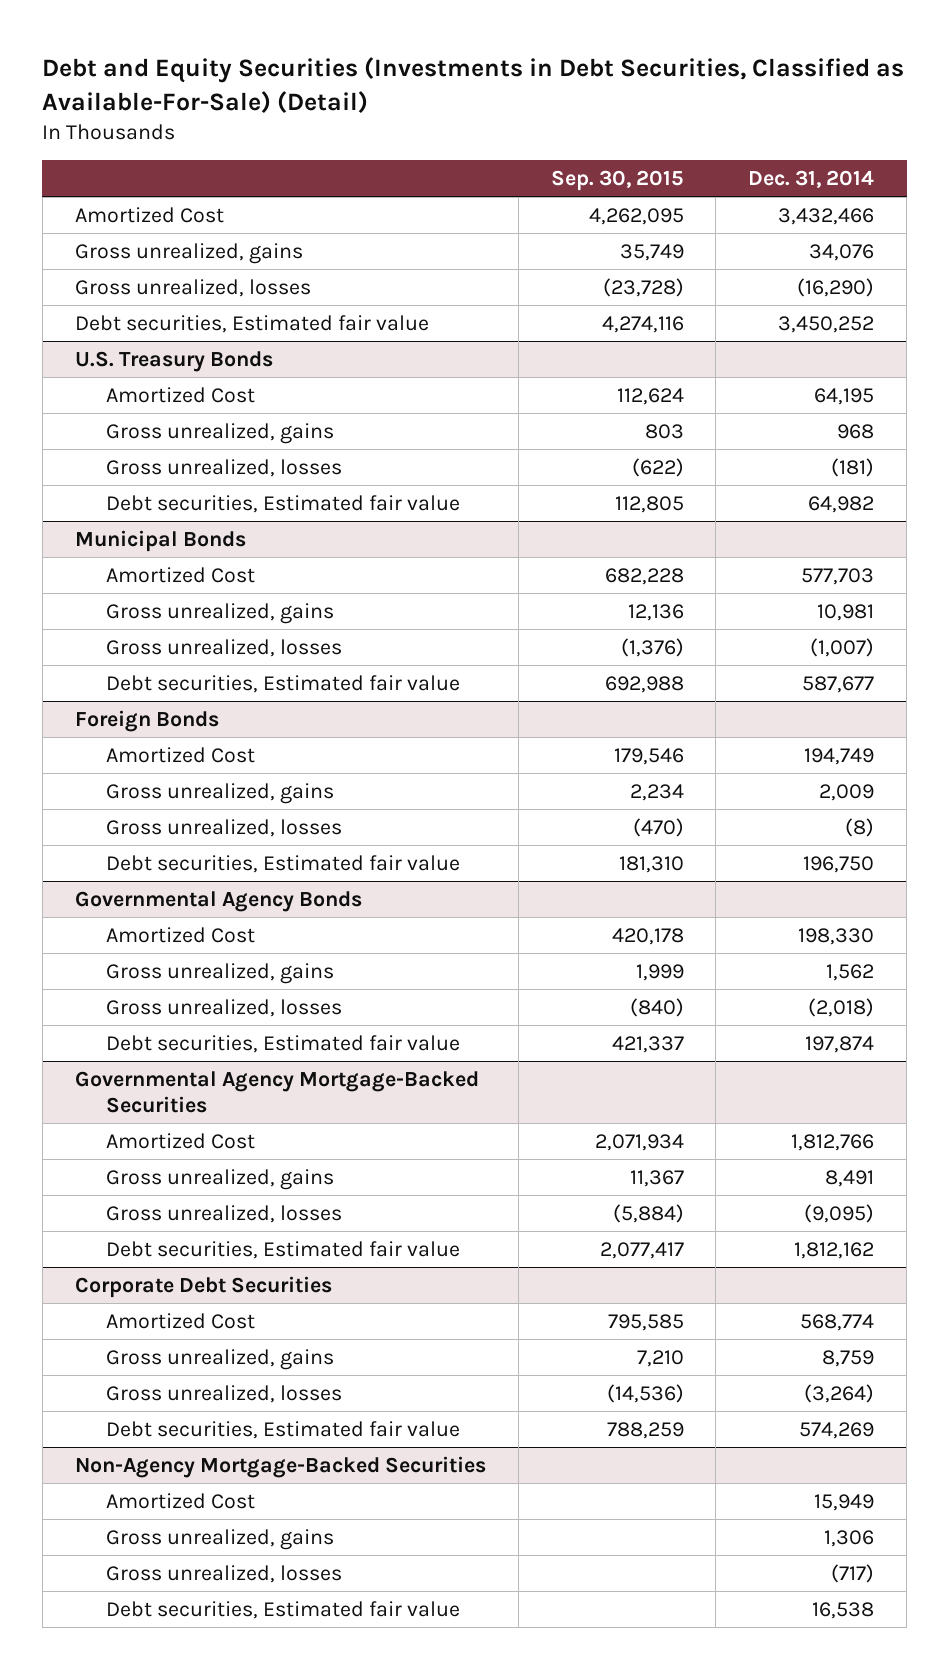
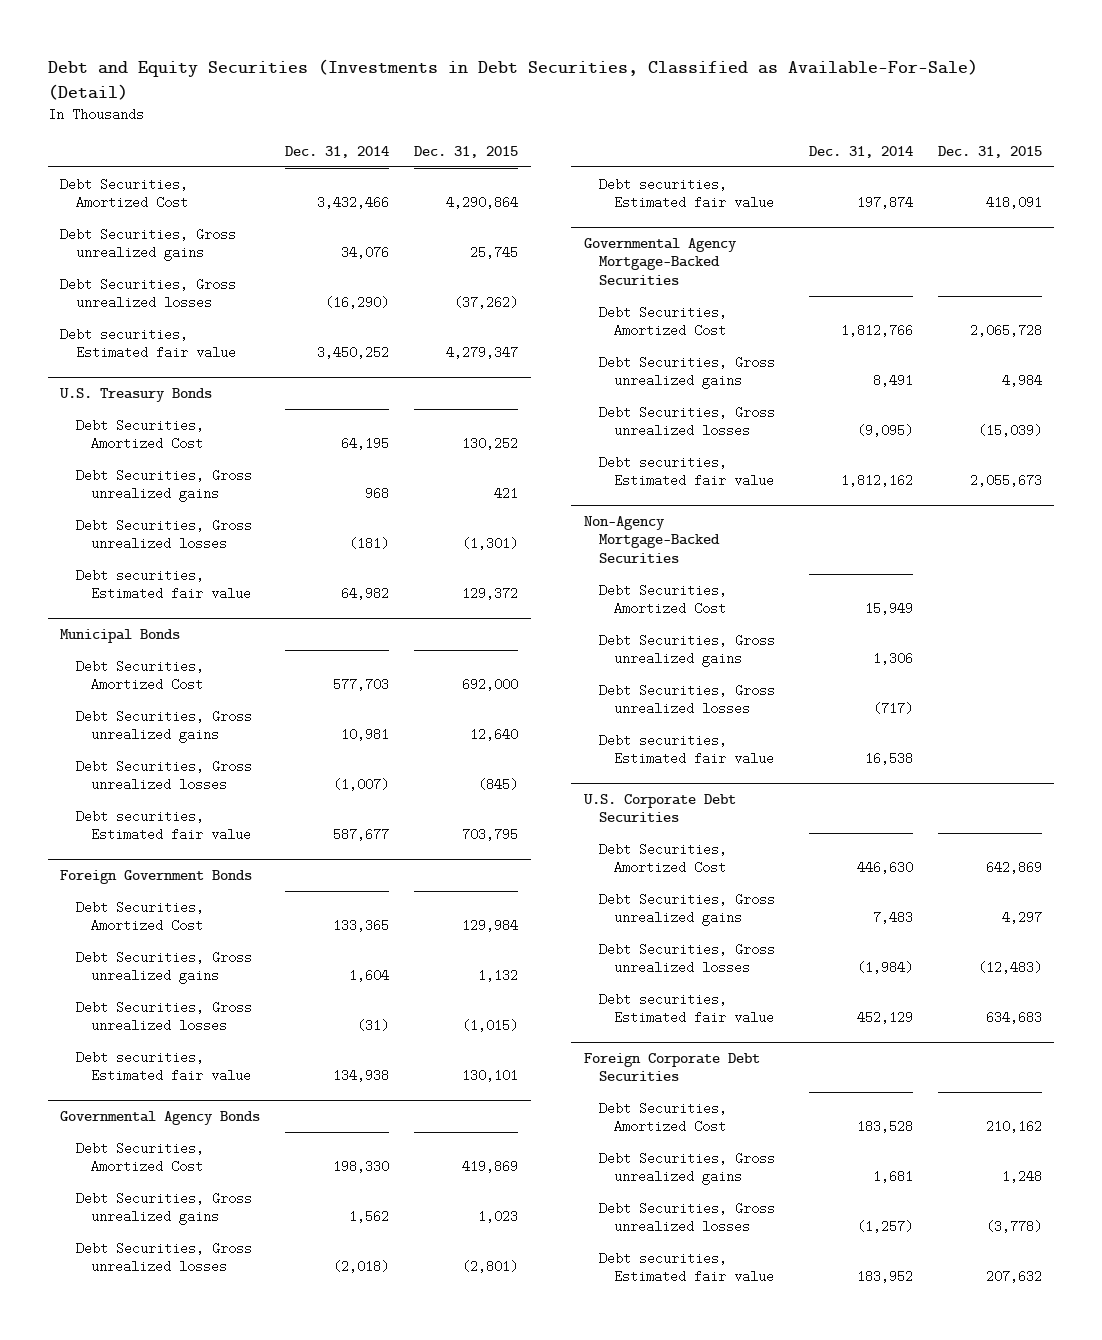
[550,170,684,192] Sep. 30, 2015 -> none
none -> [414,145,519,158] Dec. 31, 2015
[74,206,224,223] Amortized Cost -> [60,177,189,210] Debt Securities, Amortized Cost
[74,242,303,264] Gross unrealized, gains -> [60,227,237,262] Debt Securities, Gross unrealized gains
[74,278,311,297] Gross unrealized, losses -> [60,277,237,310] Debt Securities, Gross unrealized losses
[105,386,255,403] Amortized Cost -> [75,418,204,451] Debt Securities, Amortized Cost
[105,422,334,444] Gross unrealized, gains -> [75,468,252,503] Debt Securities, Gross unrealized gains
[105,458,342,477] Gross unrealized, losses -> [75,518,252,551] Debt Securities, Gross unrealized losses
[105,566,255,583] Amortized Cost -> [75,659,204,692] Debt Securities, Amortized Cost
[105,602,334,624] Gross unrealized, gains -> [75,709,252,744] Debt Securities, Gross unrealized gains
[105,638,342,657] Gross unrealized, losses -> [75,759,252,792] Debt Securities, Gross unrealized losses
[74,709,219,732] Foreign Bonds -> [60,869,253,884] Foreign Government Bonds
[105,746,255,763] Amortized Cost -> [75,900,204,933] Debt Securities, Amortized Cost
[804,747,875,765] 194,749 -> [333,919,390,933] 133,365
[105,782,334,804] Gross unrealized, gains -> [75,950,252,985] Debt Securities, Gross unrealized gains
[819,783,875,801] 2,009 -> [349,969,390,983] 1,604
[105,818,342,837] Gross unrealized, losses -> [75,1000,252,1033] Debt Securities, Gross unrealized losses
[845,817,875,837] (8) -> [357,1019,390,1033] (31)
[803,855,875,873] 196,750 -> [333,1069,390,1083] 134,938
[105,926,255,943] Amortized Cost -> [75,1141,204,1174] Debt Securities, Amortized Cost
[105,962,334,984] Gross unrealized, gains -> [75,1191,252,1226] Debt Securities, Gross unrealized gains
[105,998,342,1017] Gross unrealized, losses -> [75,1241,252,1274] Debt Securities, Gross unrealized losses
[105,1132,255,1149] Amortized Cost -> [599,305,728,338] Debt Securities, Amortized Cost
[105,1168,334,1190] Gross unrealized, gains -> [599,355,776,390] Debt Securities, Gross unrealized gains
[105,1204,342,1223] Gross unrealized, losses -> [599,405,776,438] Debt Securities, Gross unrealized losses
[74,1275,332,1298] Corporate Debt Securities -> none
[105,1312,255,1329] Amortized Cost -> none
[105,1348,334,1370] Gross unrealized, gains -> none
[105,1384,342,1403] Gross unrealized, losses -> none
[105,1420,460,1439] Debt securities, Estimated fair value -> none
[105,1492,255,1509] Amortized Cost -> [599,583,728,616] Debt Securities, Amortized Cost
[105,1528,334,1550] Gross unrealized, gains -> [599,633,776,668] Debt Securities, Gross unrealized gains
[105,1564,342,1583] Gross unrealized, losses -> [599,683,776,716] Debt Securities, Gross unrealized losses
none -> [582,793,736,823] U.S. Corporate Debt Securities
none -> [599,842,728,875] Debt Securities, Amortized Cost
none -> [599,892,776,927] Debt Securities, Gross unrealized gains
none -> [599,942,776,975] Debt Securities, Gross unrealized losses
none -> [599,992,775,1025] Debt securities, Estimated fair value
none -> [583,1052,760,1082] Foreign Corporate Debt Securities
none -> [599,1101,728,1134] Debt Securities, Amortized Cost
none -> [599,1151,776,1186] Debt Securities, Gross unrealized gains
none -> [599,1201,776,1234] Debt Securities, Gross unrealized losses
none -> [599,1251,775,1284] Debt securities, Estimated fair value

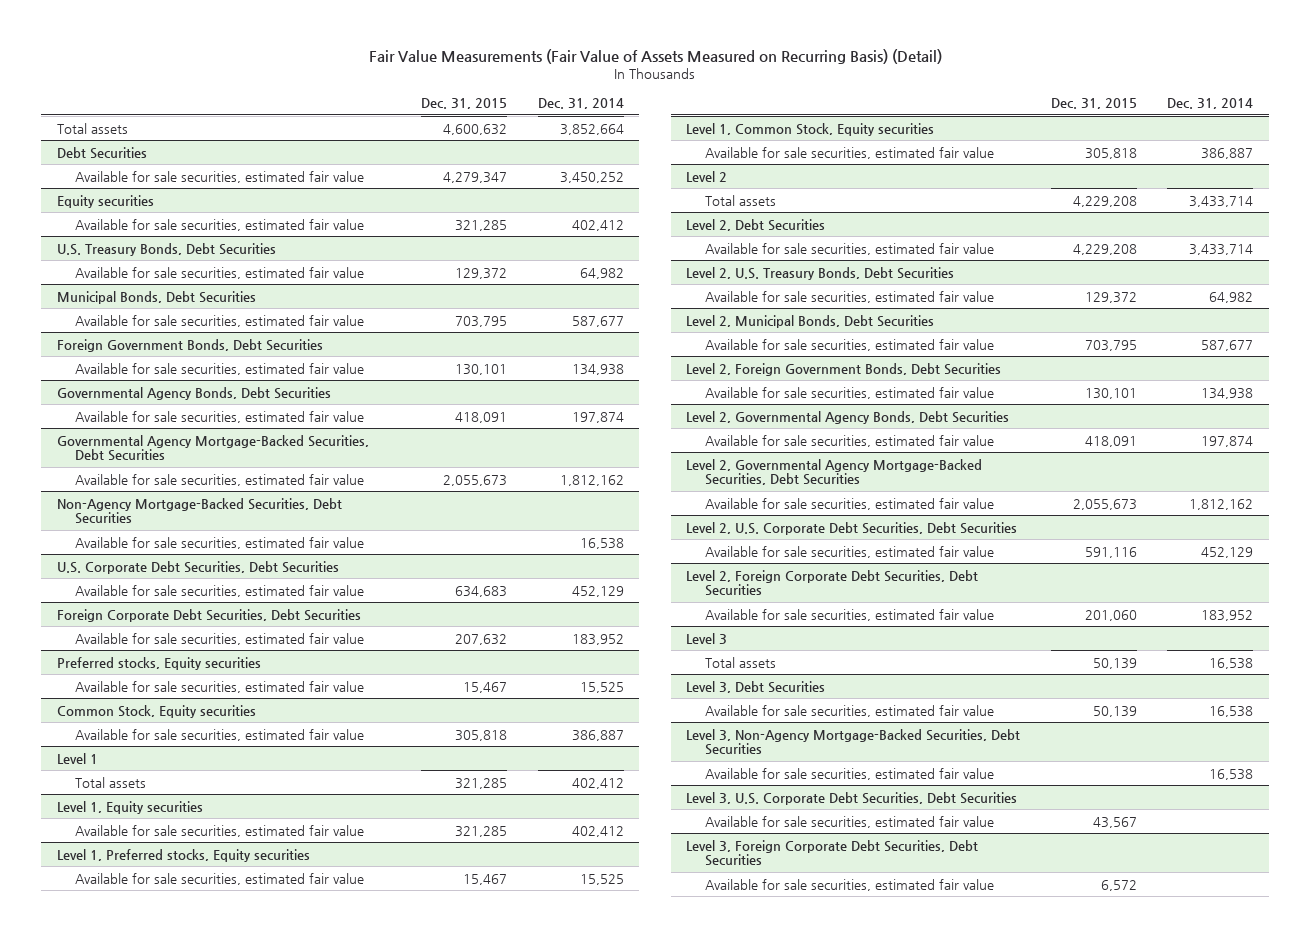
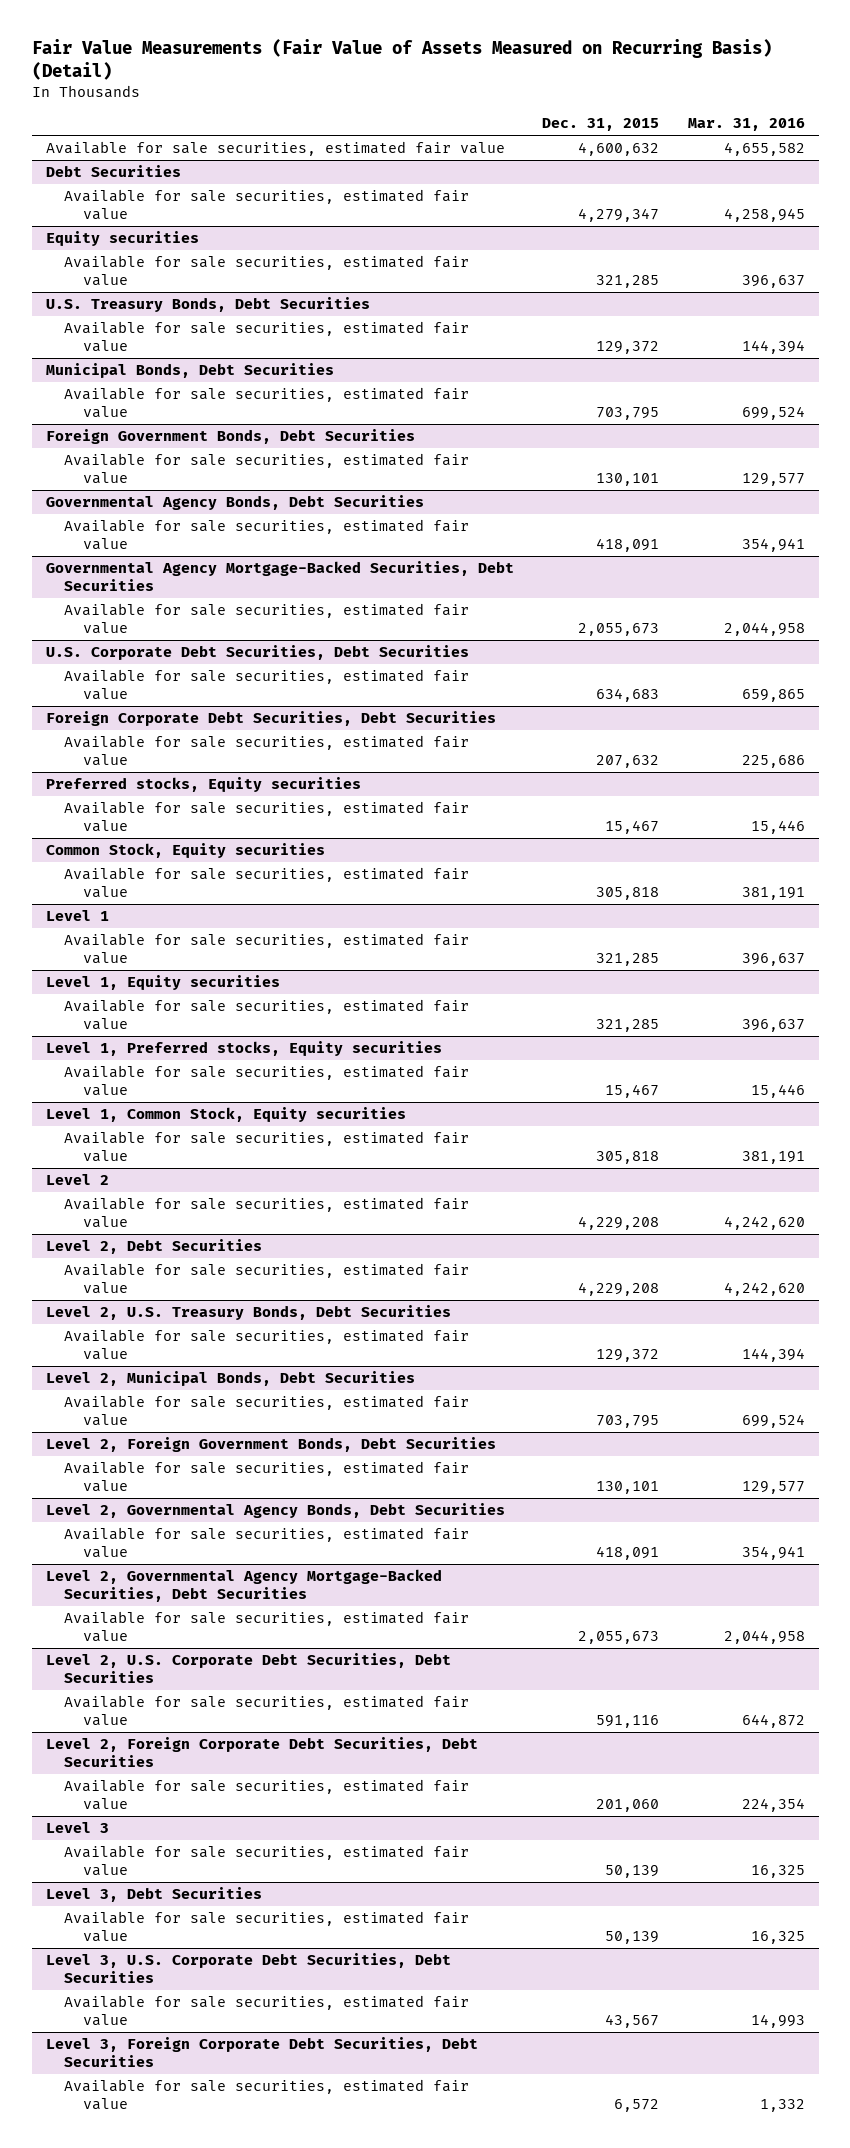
[537,98,624,110] Dec. 31, 2014 -> none
none -> [687,118,805,132] Mar. 31, 2016
[56,122,128,134] Total assets -> [45,141,505,157] Available for sale securities, estimated fair value
[56,497,342,525] Non-Agency Mortgage-Backed Securities, Debt Securities -> none
[75,536,365,549] Available for sale securities, estimated fair value -> none
[75,776,147,788] Total assets -> [64,933,470,964] Available for sale securities, estimated fair value
[704,194,776,206] Total assets -> [64,1197,470,1228] Available for sale securities, estimated fair value
[704,656,776,668] Total assets -> [64,1845,470,1876] Available for sale securities, estimated fair value
[686,728,1021,756] Level 3, Non-Agency Mortgage-Backed Securities, Debt Securities -> none
[704,767,994,780] Available for sale securities, estimated fair value -> none

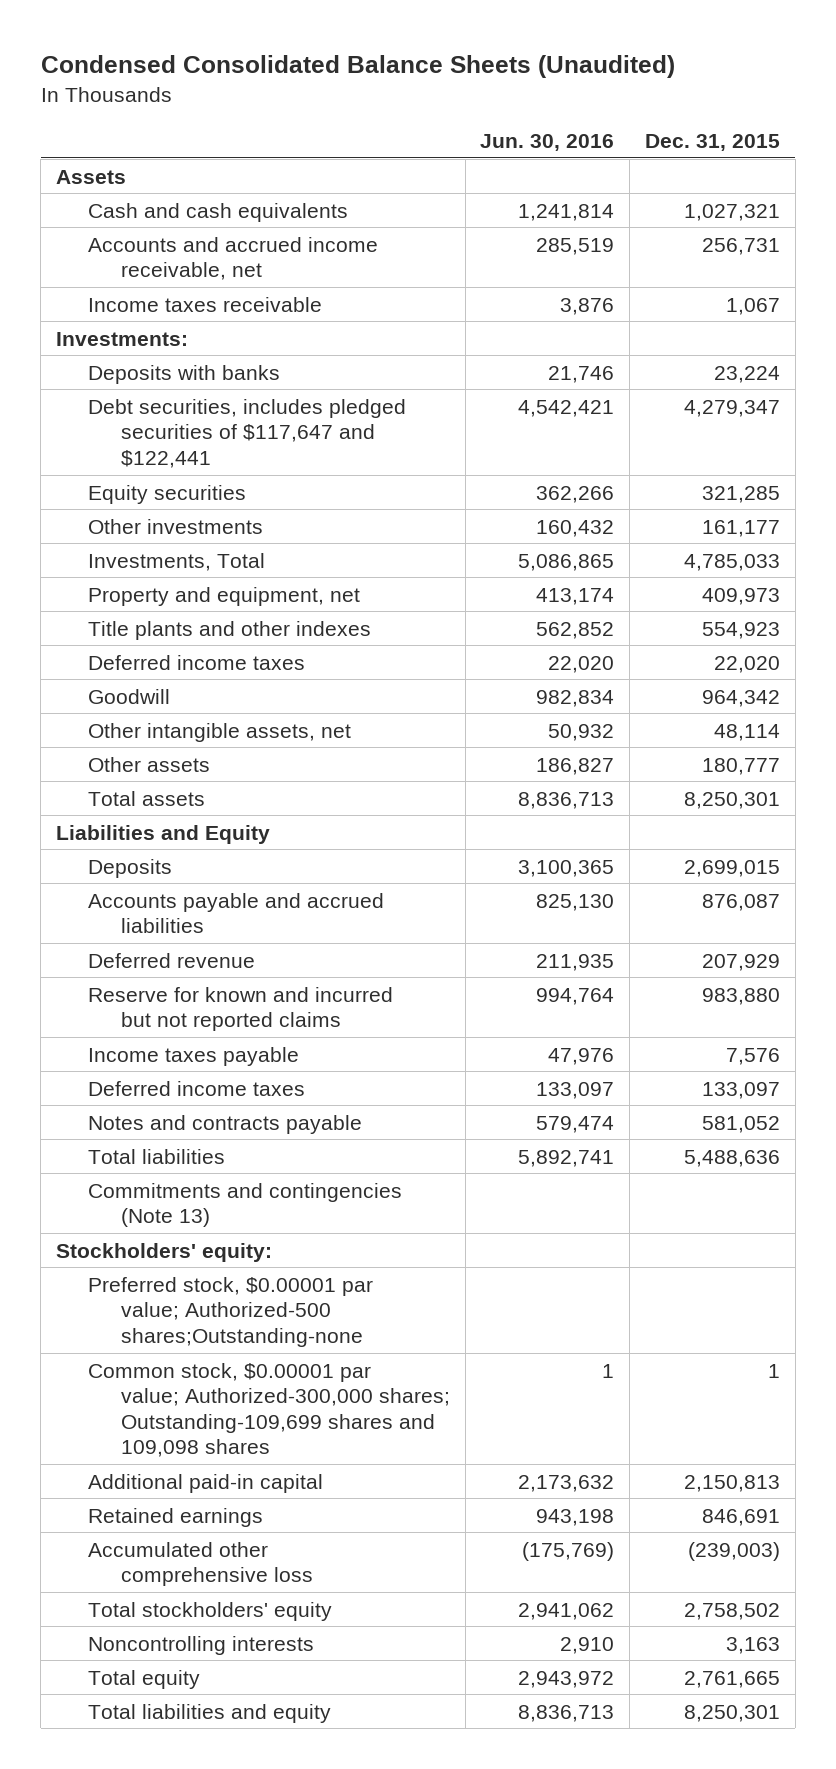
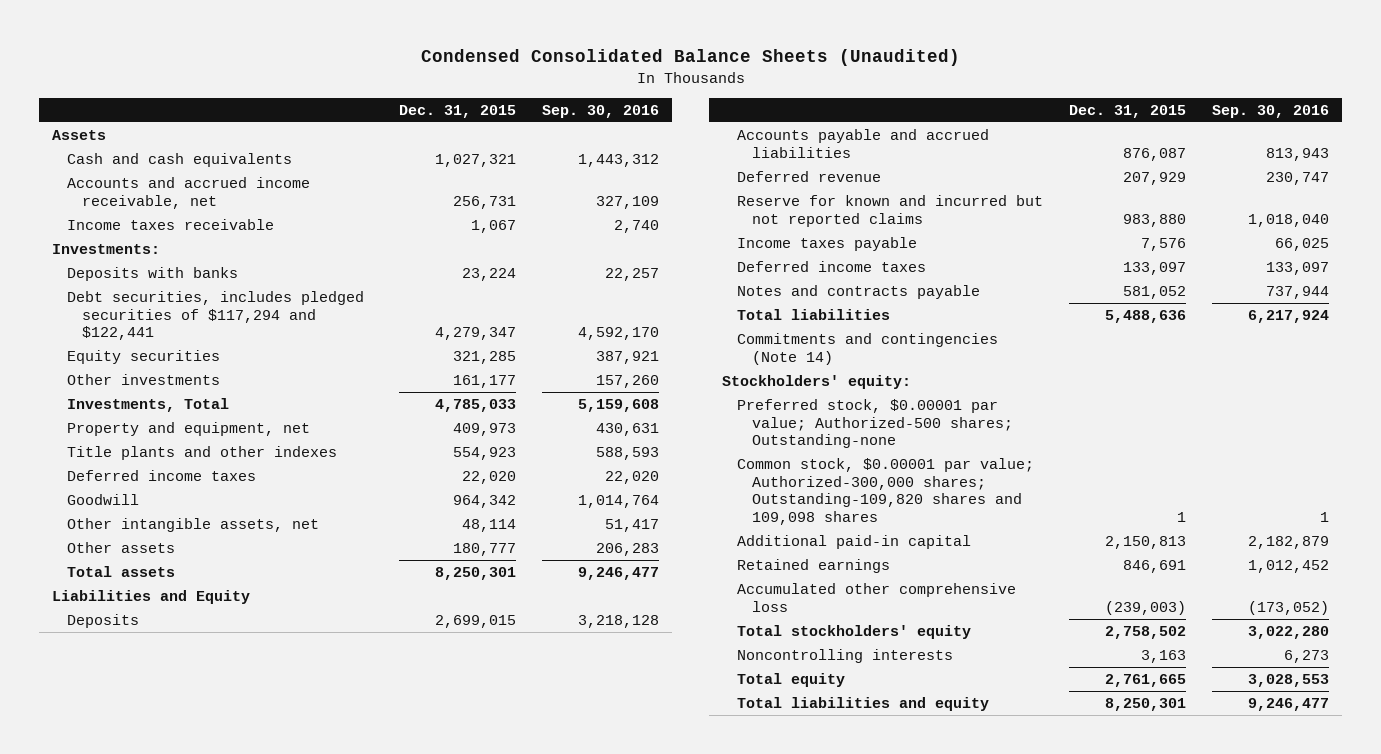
[480,133,615,151] Jun. 30, 2016 -> none
none -> [541,104,659,118] Sep. 30, 2016
[88,398,407,468] Debt securities, includes pledged securities of $117,647 and $122,441 -> [66,291,364,341] Debt securities, includes pledged securities of $117,294 and $122,441
[88,1182,403,1228] Commitments and contingencies (Note 13) -> [737,333,999,365] Commitments and contingencies (Note 14)
[88,1276,374,1347] Preferred stock, $0.00001 par value; Authorized-500 shares;Outstanding-none -> [737,399,1014,449] Preferred stock, $0.00001 par value; Authorized-500 shares; Outstanding-none
[88,1362,450,1458] Common stock, $0.00001 par value; Authorized-300,000 shares; Outstanding-109,699 shares and 109,098 shares -> [737,458,1035,525] Common stock, $0.00001 par value; Authorized-300,000 shares; Outstanding-109,820 shares and 109,098 shares

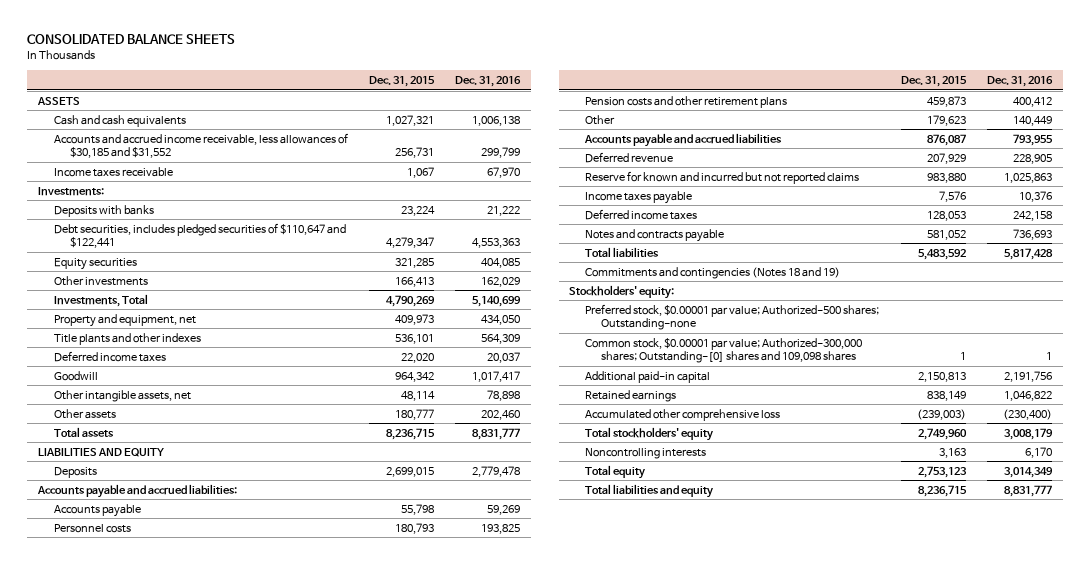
[420,49,960,67] Condensed Consolidated Balance Sheets (Unaudited) -> [26,34,235,45] CONSOLIDATED BALANCE SHEETS
[541,104,659,118] Sep. 30, 2016 -> none
none -> [455,76,522,88] Dec. 31, 2016
[51,130,106,141] Assets -> [36,96,80,105] ASSETS
[66,177,310,209] Accounts and accrued income receivable, net -> [53,132,348,159] Accounts and accrued income receivable, less allowances of $30,185 and $31,552
[66,291,364,341] Debt securities, includes pledged securities of $117,294 and $122,441 -> [53,222,346,249] Debt securities, includes pledged securities of $110,647 and $122,441
[452,375,516,389] 161,177 -> [394,276,434,287] 166,413
[434,399,516,413] 4,785,033 -> [385,294,435,307] 4,790,269
[452,447,516,461] 554,923 -> [394,333,434,344] 536,101
[434,567,516,581] 8,250,301 -> [385,427,435,440] 8,236,715
[51,590,250,605] Liabilities and Equity -> [37,447,164,457] LIABILITIES AND EQUITY
none -> [36,483,237,498] Accounts payable and accrued liabilities:
none -> [53,503,141,517] Accounts payable
none -> [53,523,131,533] Personnel costs
none -> [585,95,788,108] Pension costs and other retirement plans
none -> [585,114,616,125] Other
[1123,262,1187,276] 133,097 -> [926,210,966,221] 128,053
[1105,310,1187,324] 5,488,636 -> [917,248,966,260] 5,483,592
[737,333,999,365] Commitments and contingencies (Note 14) -> [585,266,841,279] Commitments and contingencies (Notes 18 and 19)
[737,458,1035,525] Common stock, $0.00001 par value; Authorized-300,000 shares; Outstanding-109,820 shares and 109,098 shares -> [585,337,863,364] Common stock, $0.00001 par value; Authorized-300,000 shares; Outstanding-[0] shares and 109,098 shares
[1123,560,1187,574] 846,691 -> [926,390,966,401] 838,149
[1105,626,1187,640] 2,758,502 -> [917,427,967,440] 2,749,960
[1105,674,1187,688] 2,761,665 -> [917,465,967,478] 2,753,123
[1105,698,1187,712] 8,250,301 -> [917,484,967,497] 8,236,715

